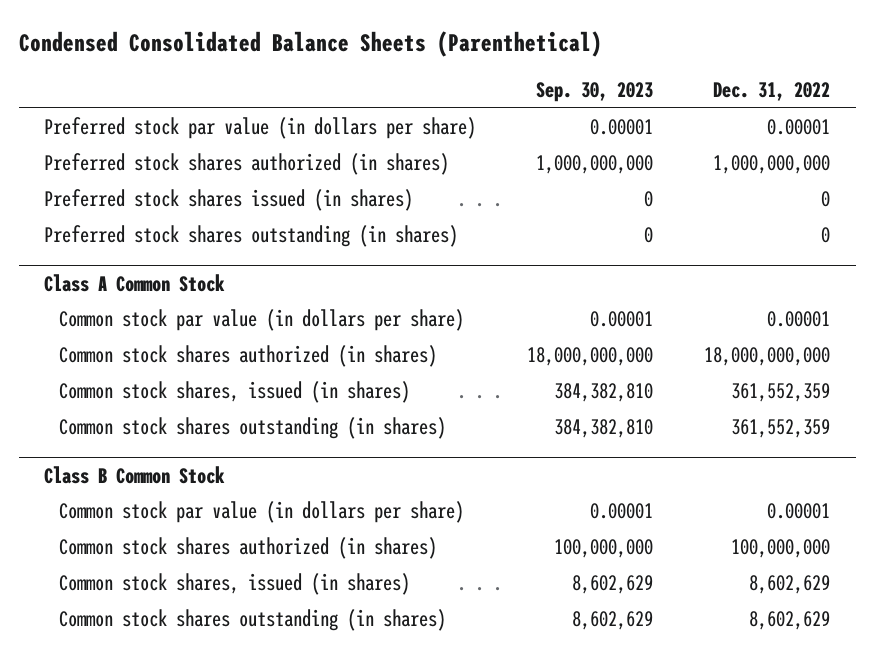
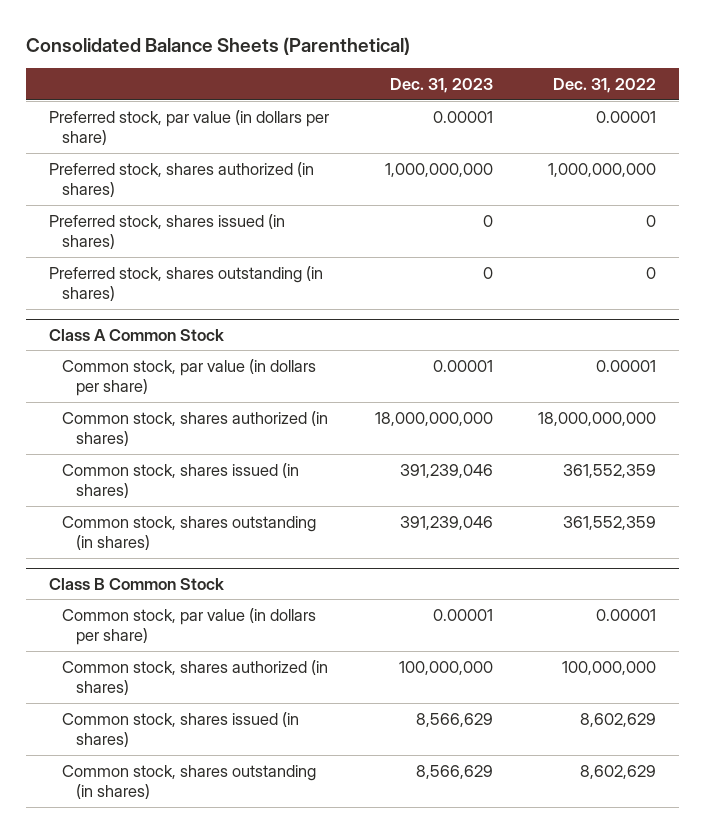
[18,31,602,58] Condensed Consolidated Balance Sheets (Parenthetical) -> [25,36,410,55] Consolidated Balance Sheets (Parenthetical)
[536,82,654,103] Sep. 30, 2023 -> none
none -> [389,78,493,94] Dec. 31, 2023
[44,117,477,140] Preferred stock par value (in dollars per share) -> [48,109,329,145] Preferred stock, par value (in dollars per share)
[44,153,450,176] Preferred stock shares authorized (in shares) -> [48,161,314,197] Preferred stock, shares authorized (in shares)
[44,189,414,212] Preferred stock shares issued (in shares) -> [48,213,285,249] Preferred stock, shares issued (in shares)
[44,225,459,248] Preferred stock shares outstanding (in shares) -> [48,265,323,301] Preferred stock, shares outstanding (in shares)
[58,309,464,332] Common stock par value (in dollars per share) -> [62,358,317,396] Common stock, par value (in dollars per share)
[58,345,437,368] Common stock shares authorized (in shares) -> [62,410,329,446] Common stock, shares authorized (in shares)
[58,381,410,404] Common stock shares, issued (in shares) -> [62,462,300,498] Common stock, shares issued (in shares)
[58,417,446,440] Common stock shares outstanding (in shares) -> [62,515,317,550] Common stock, shares outstanding (in shares)
[58,501,464,524] Common stock par value (in dollars per share) -> [62,607,317,645] Common stock, par value (in dollars per share)
[58,537,437,560] Common stock shares authorized (in shares) -> [62,659,329,695] Common stock, shares authorized (in shares)
[58,573,410,596] Common stock shares, issued (in shares) -> [62,711,300,747] Common stock, shares issued (in shares)
[58,609,446,632] Common stock shares outstanding (in shares) -> [62,764,317,799] Common stock, shares outstanding (in shares)

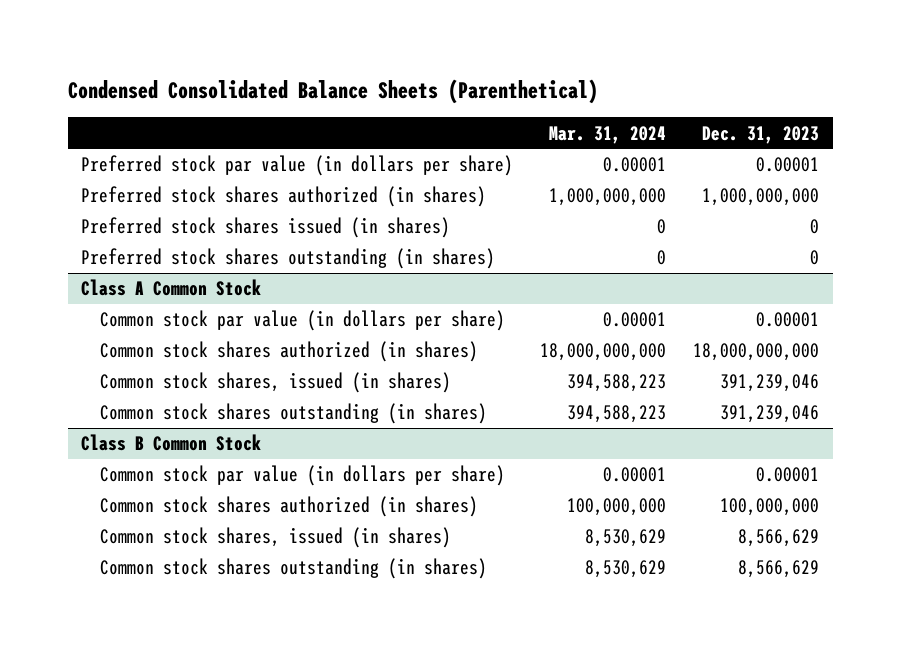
[25,36,410,55] Consolidated Balance Sheets (Parenthetical) -> [67,78,598,104] Condensed Consolidated Balance Sheets (Parenthetical)
[553,78,657,94] Dec. 31, 2022 -> none
none -> [549,125,667,144] Mar. 31, 2024
[48,109,329,145] Preferred stock, par value (in dollars per share) -> [81,155,514,177] Preferred stock par value (in dollars per share)
[48,161,314,197] Preferred stock, shares authorized (in shares) -> [81,186,487,208] Preferred stock shares authorized (in shares)
[48,213,285,249] Preferred stock, shares issued (in shares) -> [81,217,451,239] Preferred stock shares issued (in shares)
[48,265,323,301] Preferred stock, shares outstanding (in shares) -> [81,248,496,270] Preferred stock shares outstanding (in shares)
[62,358,317,396] Common stock, par value (in dollars per share) -> [100,310,506,332] Common stock par value (in dollars per share)
[62,410,329,446] Common stock, shares authorized (in shares) -> [100,341,479,363] Common stock shares authorized (in shares)
[62,462,300,498] Common stock, shares issued (in shares) -> [100,372,452,394] Common stock shares, issued (in shares)
[62,515,317,550] Common stock, shares outstanding (in shares) -> [100,403,488,425] Common stock shares outstanding (in shares)
[62,607,317,645] Common stock, par value (in dollars per share) -> [100,465,506,487] Common stock par value (in dollars per share)
[62,659,329,695] Common stock, shares authorized (in shares) -> [100,496,479,518] Common stock shares authorized (in shares)
[62,711,300,747] Common stock, shares issued (in shares) -> [100,527,452,549] Common stock shares, issued (in shares)
[62,764,317,799] Common stock, shares outstanding (in shares) -> [100,558,488,580] Common stock shares outstanding (in shares)

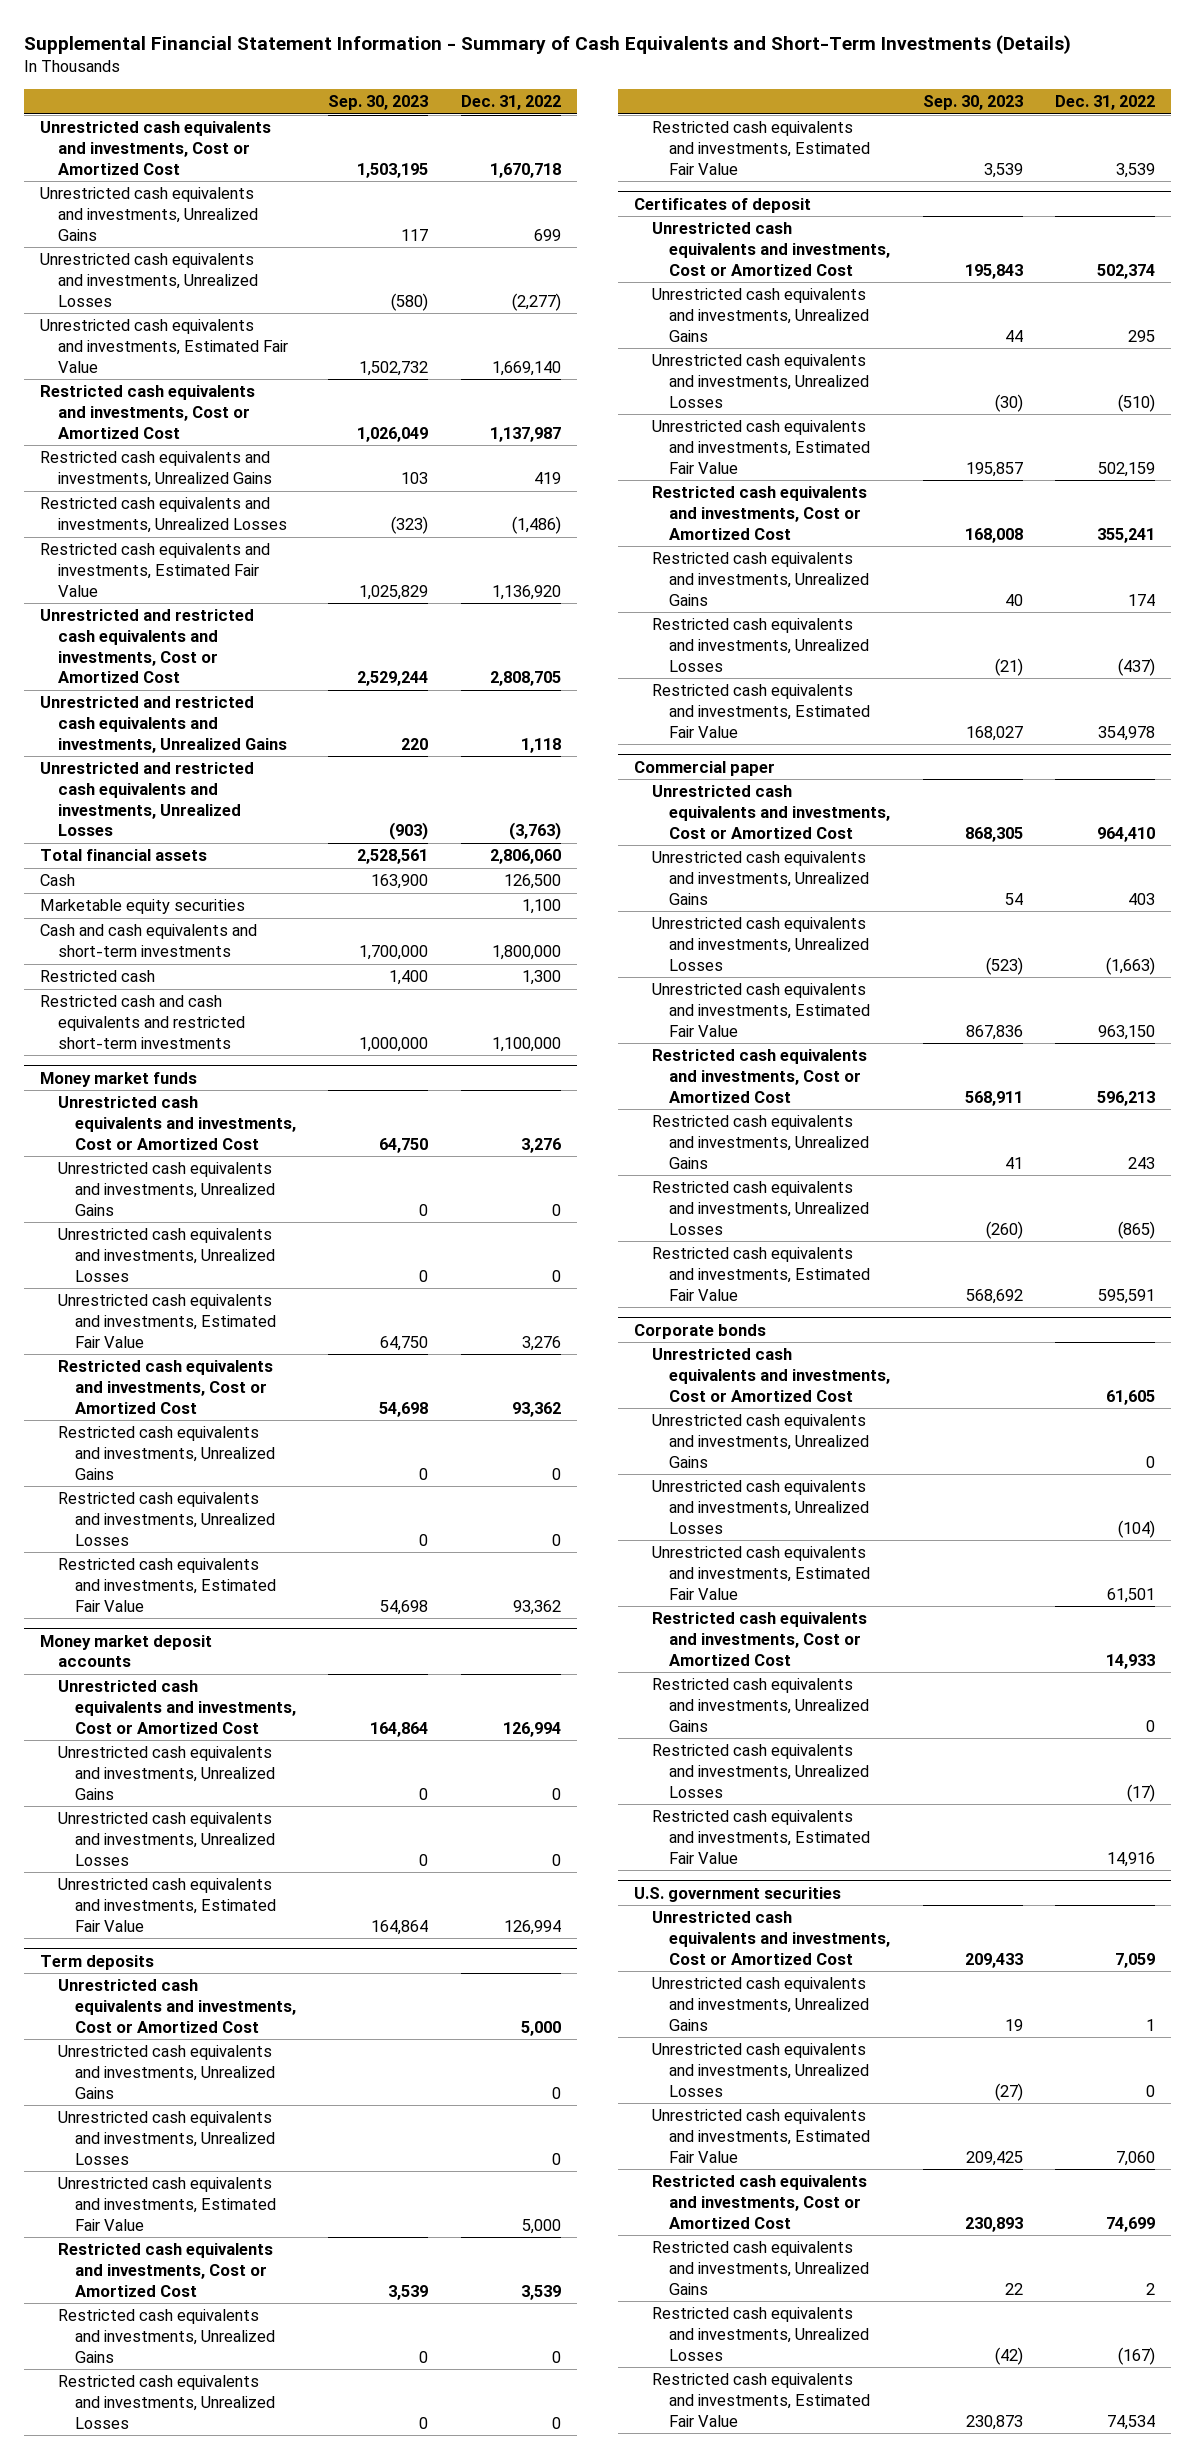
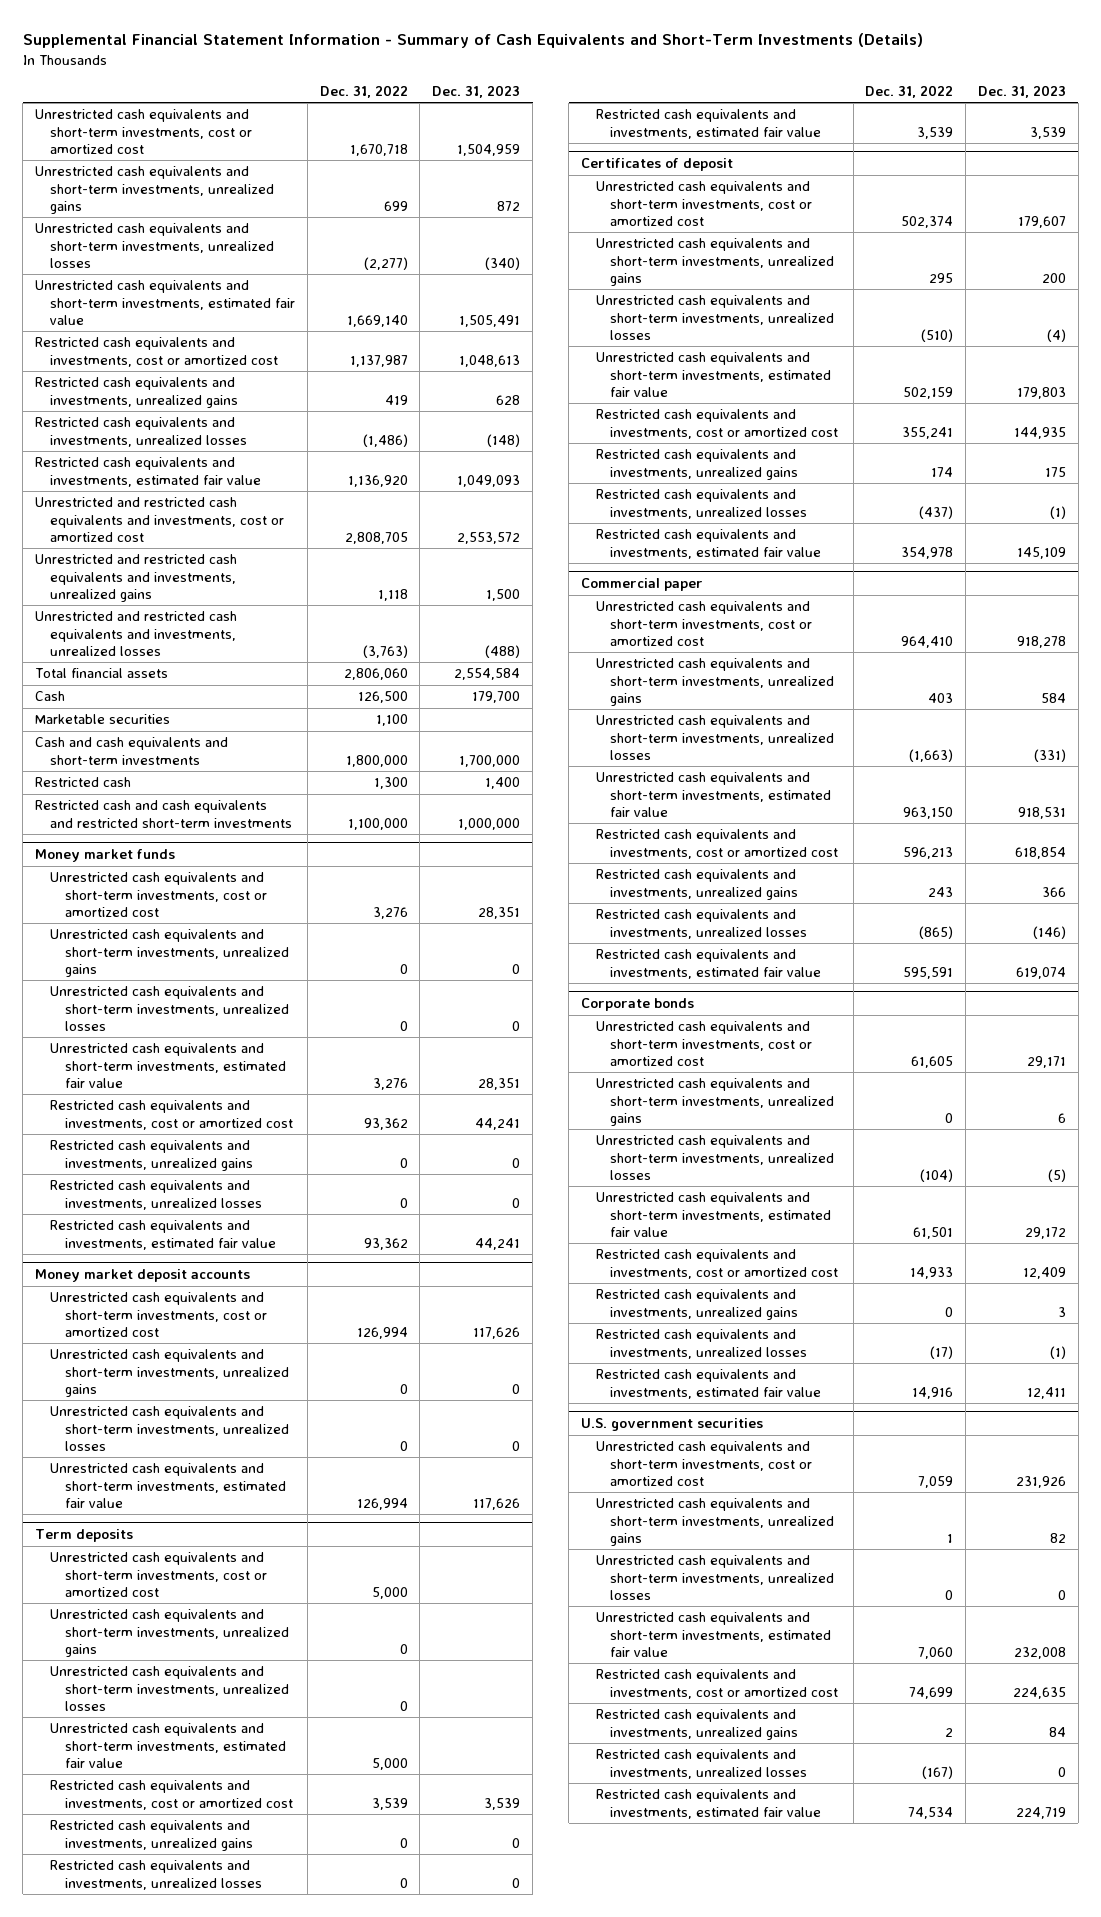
[328,94,429,110] Sep. 30, 2023 -> none
none -> [432,84,521,98] Dec. 31, 2023
[40,121,272,175] Unrestricted cash equivalents and investments, Cost or Amortized Cost -> [35,109,252,154] Unrestricted cash equivalents and short-term investments, cost or amortized cost
[40,187,258,241] Unrestricted cash equivalents and investments, Unrealized Gains -> [35,166,274,214] Unrestricted cash equivalents and short-term investments, unrealized gains
[40,253,258,307] Unrestricted cash equivalents and investments, Unrealized Losses -> [35,223,274,268] Unrestricted cash equivalents and short-term investments, unrealized losses
[40,319,288,373] Unrestricted cash equivalents and investments, Estimated Fair Value -> [35,280,295,325] Unrestricted cash equivalents and short-term investments, estimated fair value
[40,385,256,439] Restricted cash equivalents and investments, Cost or Amortized Cost -> [35,337,278,367] Restricted cash equivalents and investments, cost or amortized cost
[40,451,272,488] Restricted cash equivalents and investments, Unrealized Gains -> [35,377,238,408] Restricted cash equivalents and investments, unrealized gains
[40,497,287,534] Restricted cash equivalents and investments, Unrealized Losses -> [35,417,247,447] Restricted cash equivalents and investments, unrealized losses
[40,543,271,597] Restricted cash equivalents and investments, Estimated Fair Value -> [35,457,261,487] Restricted cash equivalents and investments, estimated fair value
[40,609,255,684] Unrestricted and restricted cash equivalents and investments, Cost or Amortized Cost -> [35,497,284,542] Unrestricted and restricted cash equivalents and investments, cost or amortized cost
[40,696,287,753] Unrestricted and restricted cash equivalents and investments, Unrealized Gains -> [35,554,238,602] Unrestricted and restricted cash equivalents and investments, unrealized gains
[40,762,255,837] Unrestricted and restricted cash equivalents and investments, Unrealized Losses -> [35,611,238,656] Unrestricted and restricted cash equivalents and investments, unrealized losses
[40,899,246,915] Marketable equity securities -> [35,714,171,725] Marketable securities
[57,1096,297,1150] Unrestricted cash equivalents and investments, Cost or Amortized Cost -> [49,872,267,917] Unrestricted cash equivalents and short-term investments, cost or amortized cost
[57,1162,276,1216] Unrestricted cash equivalents and investments, Unrealized Gains -> [49,929,289,977] Unrestricted cash equivalents and short-term investments, unrealized gains
[57,1228,276,1282] Unrestricted cash equivalents and investments, Unrealized Losses -> [49,986,289,1031] Unrestricted cash equivalents and short-term investments, unrealized losses
[57,1294,277,1348] Unrestricted cash equivalents and investments, Estimated Fair Value -> [49,1043,286,1088] Unrestricted cash equivalents and short-term investments, estimated fair value
[57,1360,273,1414] Restricted cash equivalents and investments, Cost or Amortized Cost -> [49,1100,293,1130] Restricted cash equivalents and investments, cost or amortized cost
[57,1426,276,1480] Restricted cash equivalents and investments, Unrealized Gains -> [49,1140,253,1171] Restricted cash equivalents and investments, unrealized gains
[57,1492,276,1546] Restricted cash equivalents and investments, Unrealized Losses -> [49,1180,262,1210] Restricted cash equivalents and investments, unrealized losses
[57,1558,277,1612] Restricted cash equivalents and investments, Estimated Fair Value -> [49,1220,276,1250] Restricted cash equivalents and investments, estimated fair value
[57,1680,297,1734] Unrestricted cash equivalents and investments, Cost or Amortized Cost -> [49,1292,267,1337] Unrestricted cash equivalents and short-term investments, cost or amortized cost
[57,1746,276,1800] Unrestricted cash equivalents and investments, Unrealized Gains -> [49,1349,289,1397] Unrestricted cash equivalents and short-term investments, unrealized gains
[57,1812,276,1866] Unrestricted cash equivalents and investments, Unrealized Losses -> [49,1406,289,1451] Unrestricted cash equivalents and short-term investments, unrealized losses
[57,1878,277,1932] Unrestricted cash equivalents and investments, Estimated Fair Value -> [49,1463,286,1508] Unrestricted cash equivalents and short-term investments, estimated fair value
[57,1979,297,2033] Unrestricted cash equivalents and investments, Cost or Amortized Cost -> [49,1552,267,1597] Unrestricted cash equivalents and short-term investments, cost or amortized cost
[57,2045,276,2099] Unrestricted cash equivalents and investments, Unrealized Gains -> [49,1609,289,1657] Unrestricted cash equivalents and short-term investments, unrealized gains
[57,2111,276,2165] Unrestricted cash equivalents and investments, Unrealized Losses -> [49,1666,289,1711] Unrestricted cash equivalents and short-term investments, unrealized losses
[57,2177,277,2231] Unrestricted cash equivalents and investments, Estimated Fair Value -> [49,1723,286,1768] Unrestricted cash equivalents and short-term investments, estimated fair value
[57,2243,273,2297] Restricted cash equivalents and investments, Cost or Amortized Cost -> [49,1780,293,1810] Restricted cash equivalents and investments, cost or amortized cost
[57,2309,276,2363] Restricted cash equivalents and investments, Unrealized Gains -> [49,1820,253,1851] Restricted cash equivalents and investments, unrealized gains
[57,2375,276,2429] Restricted cash equivalents and investments, Unrealized Losses -> [49,1860,262,1890] Restricted cash equivalents and investments, unrealized losses
[651,121,871,175] Restricted cash equivalents and investments, Estimated Fair Value -> [595,109,822,139] Restricted cash equivalents and investments, estimated fair value
[651,222,891,276] Unrestricted cash equivalents and investments, Cost or Amortized Cost -> [595,181,813,226] Unrestricted cash equivalents and short-term investments, cost or amortized cost
[651,288,870,342] Unrestricted cash equivalents and investments, Unrealized Gains -> [595,238,835,286] Unrestricted cash equivalents and short-term investments, unrealized gains
[651,354,870,408] Unrestricted cash equivalents and investments, Unrealized Losses -> [595,295,835,340] Unrestricted cash equivalents and short-term investments, unrealized losses
[651,420,871,474] Unrestricted cash equivalents and investments, Estimated Fair Value -> [595,352,832,397] Unrestricted cash equivalents and short-term investments, estimated fair value
[651,486,867,540] Restricted cash equivalents and investments, Cost or Amortized Cost -> [595,409,839,439] Restricted cash equivalents and investments, cost or amortized cost
[651,552,870,606] Restricted cash equivalents and investments, Unrealized Gains -> [595,449,799,480] Restricted cash equivalents and investments, unrealized gains
[651,618,870,672] Restricted cash equivalents and investments, Unrealized Losses -> [595,489,808,519] Restricted cash equivalents and investments, unrealized losses
[651,684,871,738] Restricted cash equivalents and investments, Estimated Fair Value -> [595,529,822,559] Restricted cash equivalents and investments, estimated fair value
[651,785,891,839] Unrestricted cash equivalents and investments, Cost or Amortized Cost -> [595,601,813,646] Unrestricted cash equivalents and short-term investments, cost or amortized cost
[651,851,870,905] Unrestricted cash equivalents and investments, Unrealized Gains -> [595,658,835,706] Unrestricted cash equivalents and short-term investments, unrealized gains
[651,917,870,971] Unrestricted cash equivalents and investments, Unrealized Losses -> [595,715,835,760] Unrestricted cash equivalents and short-term investments, unrealized losses
[651,983,871,1037] Unrestricted cash equivalents and investments, Estimated Fair Value -> [595,772,832,817] Unrestricted cash equivalents and short-term investments, estimated fair value
[651,1049,867,1103] Restricted cash equivalents and investments, Cost or Amortized Cost -> [595,829,839,859] Restricted cash equivalents and investments, cost or amortized cost
[651,1115,870,1169] Restricted cash equivalents and investments, Unrealized Gains -> [595,869,799,900] Restricted cash equivalents and investments, unrealized gains
[651,1181,870,1235] Restricted cash equivalents and investments, Unrealized Losses -> [595,909,808,939] Restricted cash equivalents and investments, unrealized losses
[651,1247,871,1301] Restricted cash equivalents and investments, Estimated Fair Value -> [595,949,822,979] Restricted cash equivalents and investments, estimated fair value
[651,1348,891,1402] Unrestricted cash equivalents and investments, Cost or Amortized Cost -> [595,1021,813,1066] Unrestricted cash equivalents and short-term investments, cost or amortized cost
[651,1414,870,1468] Unrestricted cash equivalents and investments, Unrealized Gains -> [595,1078,835,1126] Unrestricted cash equivalents and short-term investments, unrealized gains
[651,1480,870,1534] Unrestricted cash equivalents and investments, Unrealized Losses -> [595,1135,835,1180] Unrestricted cash equivalents and short-term investments, unrealized losses
[651,1546,871,1600] Unrestricted cash equivalents and investments, Estimated Fair Value -> [595,1192,832,1237] Unrestricted cash equivalents and short-term investments, estimated fair value
[651,1612,867,1666] Restricted cash equivalents and investments, Cost or Amortized Cost -> [595,1249,839,1279] Restricted cash equivalents and investments, cost or amortized cost
[651,1678,870,1732] Restricted cash equivalents and investments, Unrealized Gains -> [595,1289,799,1320] Restricted cash equivalents and investments, unrealized gains
[651,1744,870,1798] Restricted cash equivalents and investments, Unrealized Losses -> [595,1329,808,1359] Restricted cash equivalents and investments, unrealized losses
[651,1810,871,1864] Restricted cash equivalents and investments, Estimated Fair Value -> [595,1369,822,1399] Restricted cash equivalents and investments, estimated fair value
[651,1911,891,1965] Unrestricted cash equivalents and investments, Cost or Amortized Cost -> [595,1441,813,1486] Unrestricted cash equivalents and short-term investments, cost or amortized cost
[651,1977,870,2031] Unrestricted cash equivalents and investments, Unrealized Gains -> [595,1498,835,1546] Unrestricted cash equivalents and short-term investments, unrealized gains
[651,2043,870,2097] Unrestricted cash equivalents and investments, Unrealized Losses -> [595,1555,835,1600] Unrestricted cash equivalents and short-term investments, unrealized losses
[651,2109,871,2163] Unrestricted cash equivalents and investments, Estimated Fair Value -> [595,1612,832,1657] Unrestricted cash equivalents and short-term investments, estimated fair value
[651,2175,867,2229] Restricted cash equivalents and investments, Cost or Amortized Cost -> [595,1669,839,1699] Restricted cash equivalents and investments, cost or amortized cost
[651,2241,870,2295] Restricted cash equivalents and investments, Unrealized Gains -> [595,1709,799,1740] Restricted cash equivalents and investments, unrealized gains
[651,2307,870,2361] Restricted cash equivalents and investments, Unrealized Losses -> [595,1749,808,1779] Restricted cash equivalents and investments, unrealized losses
[651,2373,871,2427] Restricted cash equivalents and investments, Estimated Fair Value -> [595,1789,822,1819] Restricted cash equivalents and investments, estimated fair value

